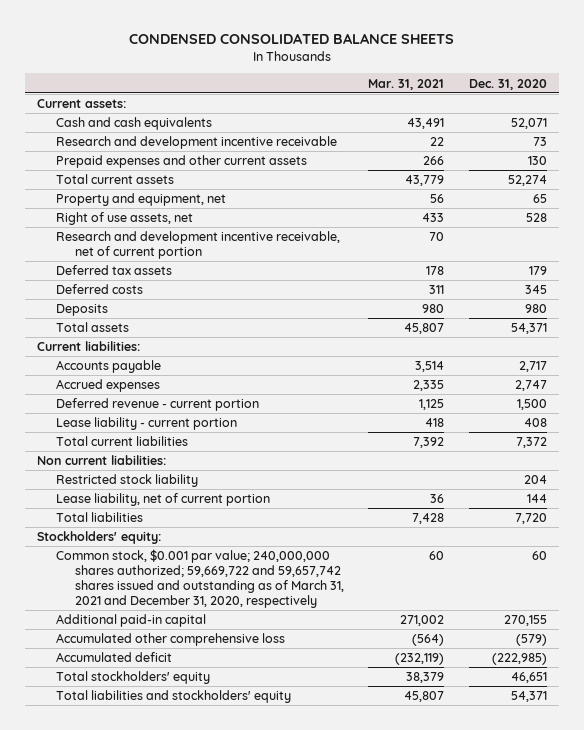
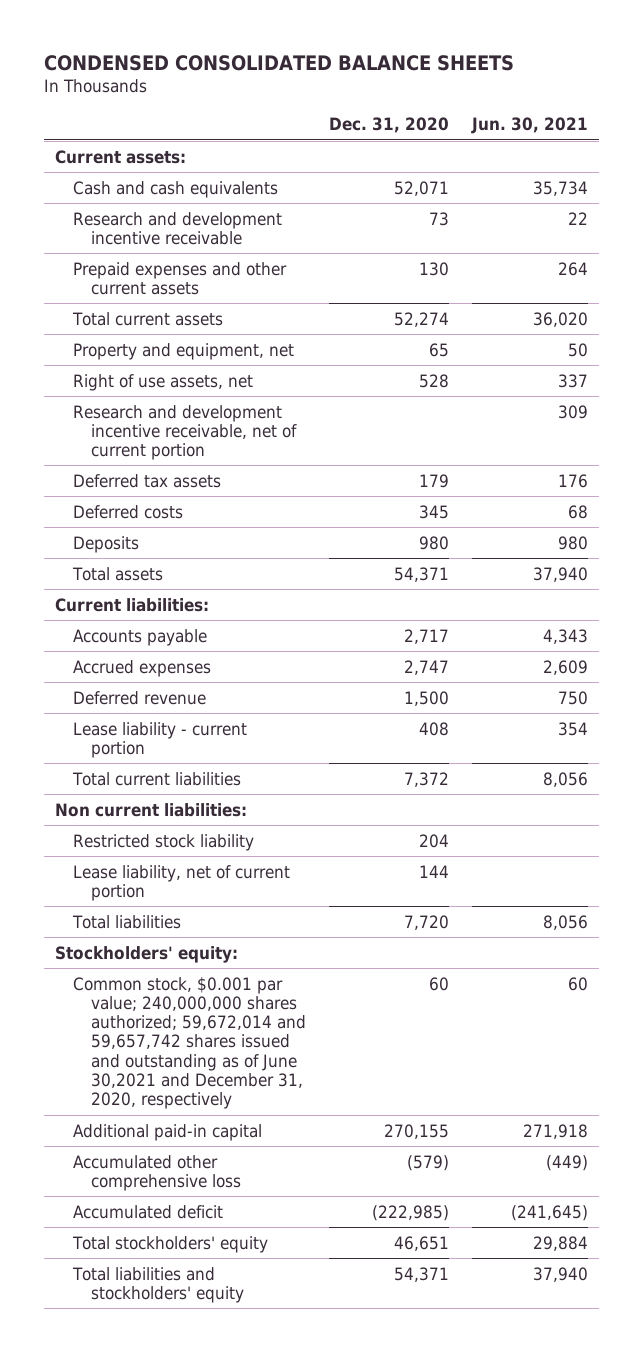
[368,78,445,90] Mar. 31, 2021 -> none
none -> [470,117,588,135] Jun. 30, 2021
[55,398,259,412] Deferred revenue - current portion -> [73,690,207,705] Deferred revenue
[55,549,344,609] Common stock, $0.001 par value; 240,000,000 shares authorized; 59,669,722 and 59,657,742 shares issued and outstanding as of March 31, 2021 and December 31, 2020, respectively -> [73,976,307,1110] Common stock, $0.001 par value; 240,000,000 shares authorized; 59,672,014 and 59,657,742 shares issued and outstanding as of June 30,2021 and December 31, 2020, respectively

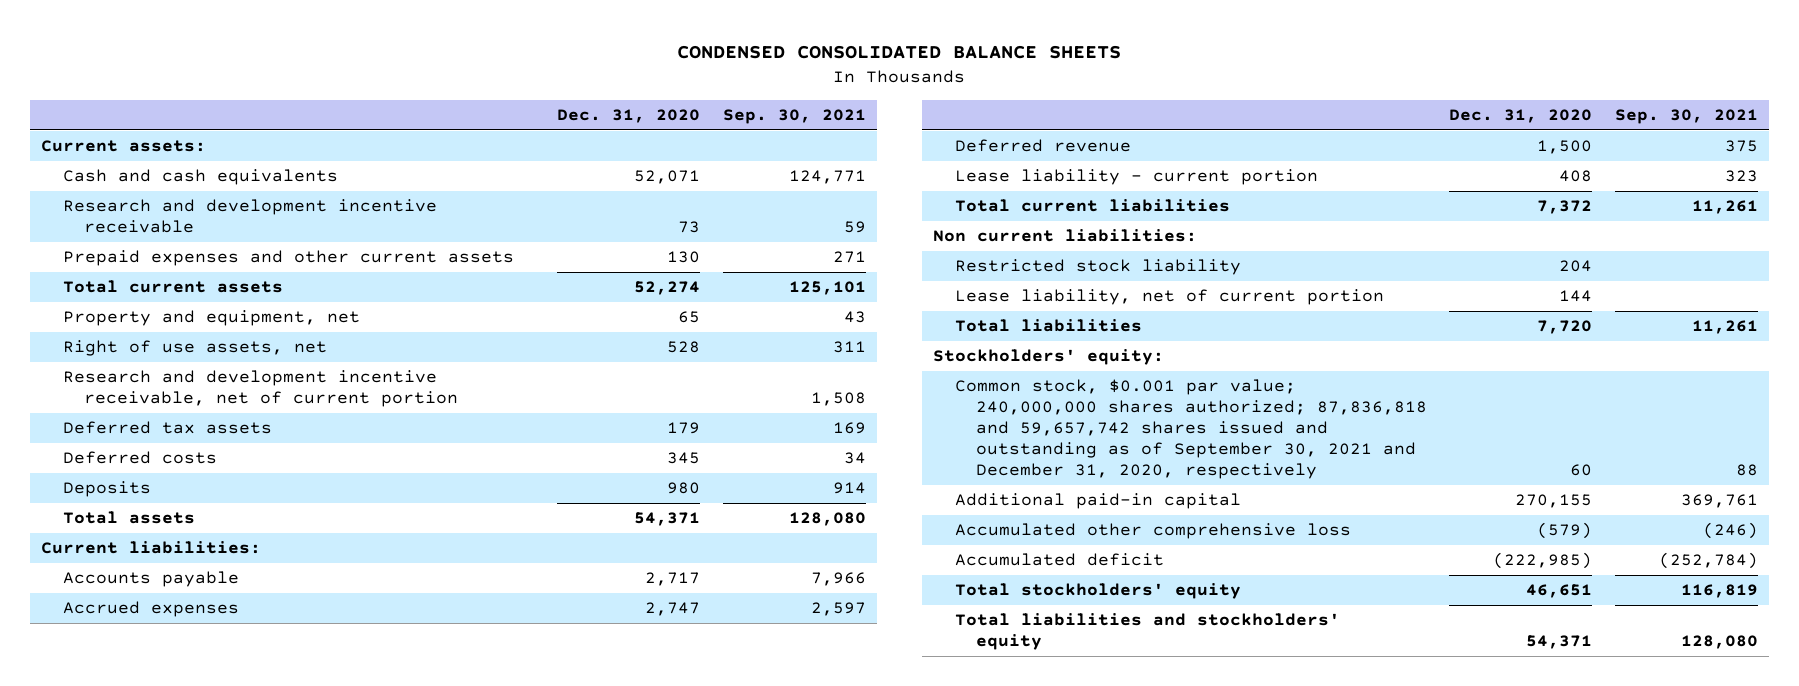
[470,117,588,135] Jun. 30, 2021 -> none
none -> [722,108,866,124] Sep. 30, 2021
[73,976,307,1110] Common stock, $0.001 par value; 240,000,000 shares authorized; 59,672,014 and 59,657,742 shares issued and outstanding as of June 30,2021 and December 31, 2020, respectively -> [954,379,1428,480] Common stock, $0.001 par value; 240,000,000 shares authorized; 87,836,818 and 59,657,742 shares issued and outstanding as of September 30, 2021 and December 31, 2020, respectively

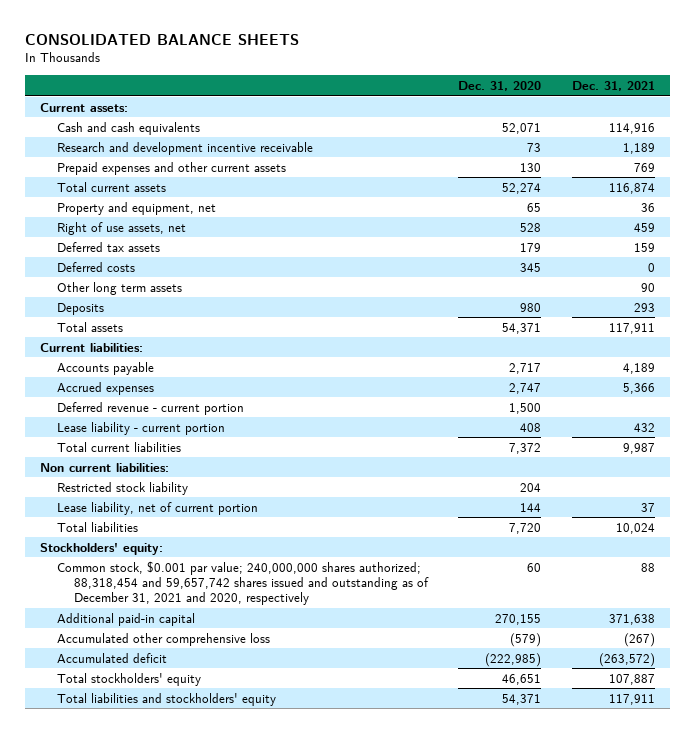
[677,44,1122,59] CONDENSED CONSOLIDATED BALANCE SHEETS -> [24,33,299,45] CONSOLIDATED BALANCE SHEETS
[722,108,866,124] Sep. 30, 2021 -> none
none -> [571,81,655,92] Dec. 31, 2021
[62,370,459,408] Research and development incentive receivable, net of current portion -> none
none -> [57,281,183,295] Other long term assets
[954,139,1131,153] Deferred revenue -> [57,401,245,415] Deferred revenue - current portion
[954,379,1428,480] Common stock, $0.001 par value; 240,000,000 shares authorized; 87,836,818 and 59,657,742 shares issued and outstanding as of September 30, 2021 and December 31, 2020, respectively -> [57,560,430,606] Common stock, $0.001 par value; 240,000,000 shares authorized; 88,318,454 and 59,657,742 shares issued and outstanding as of December 31, 2021 and 2020, respectively

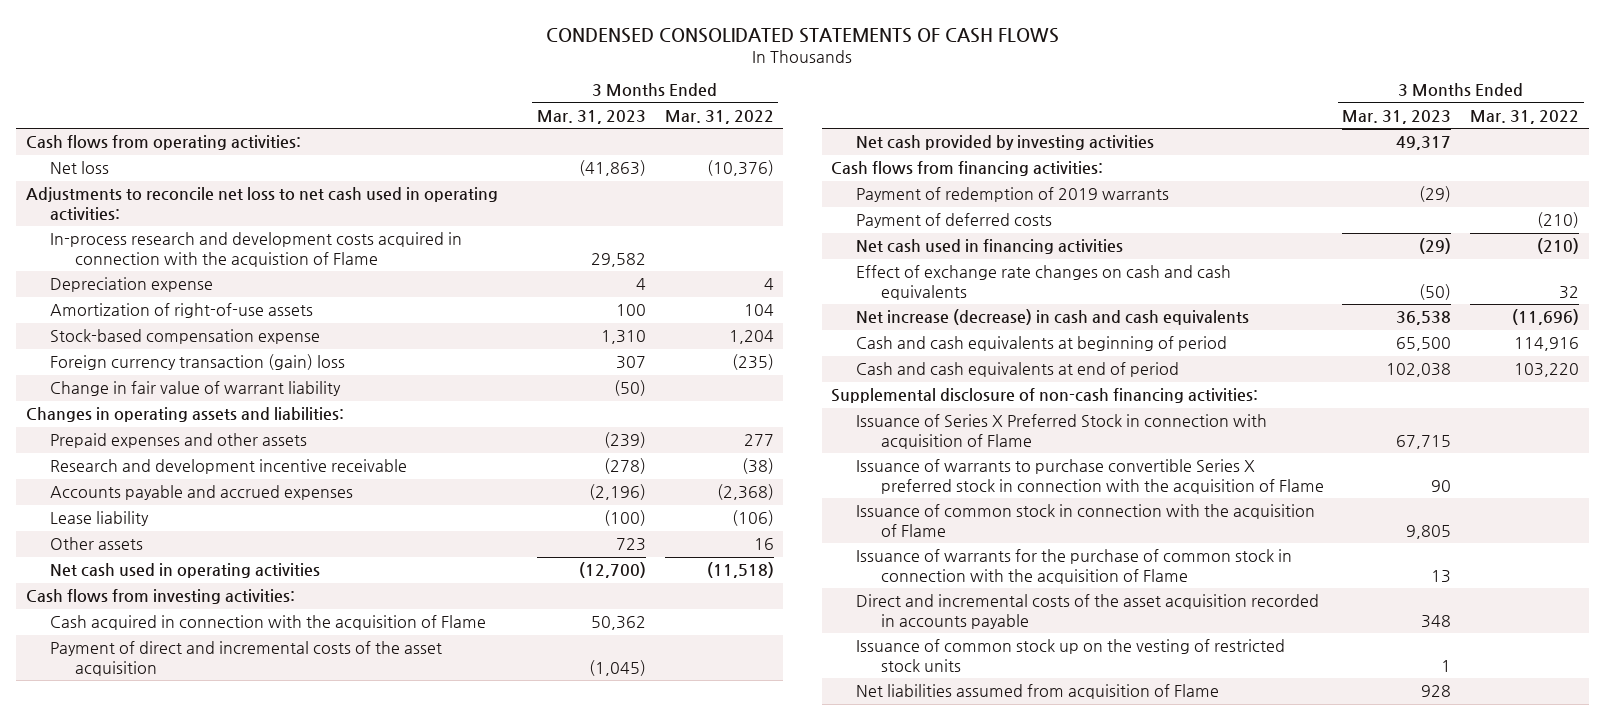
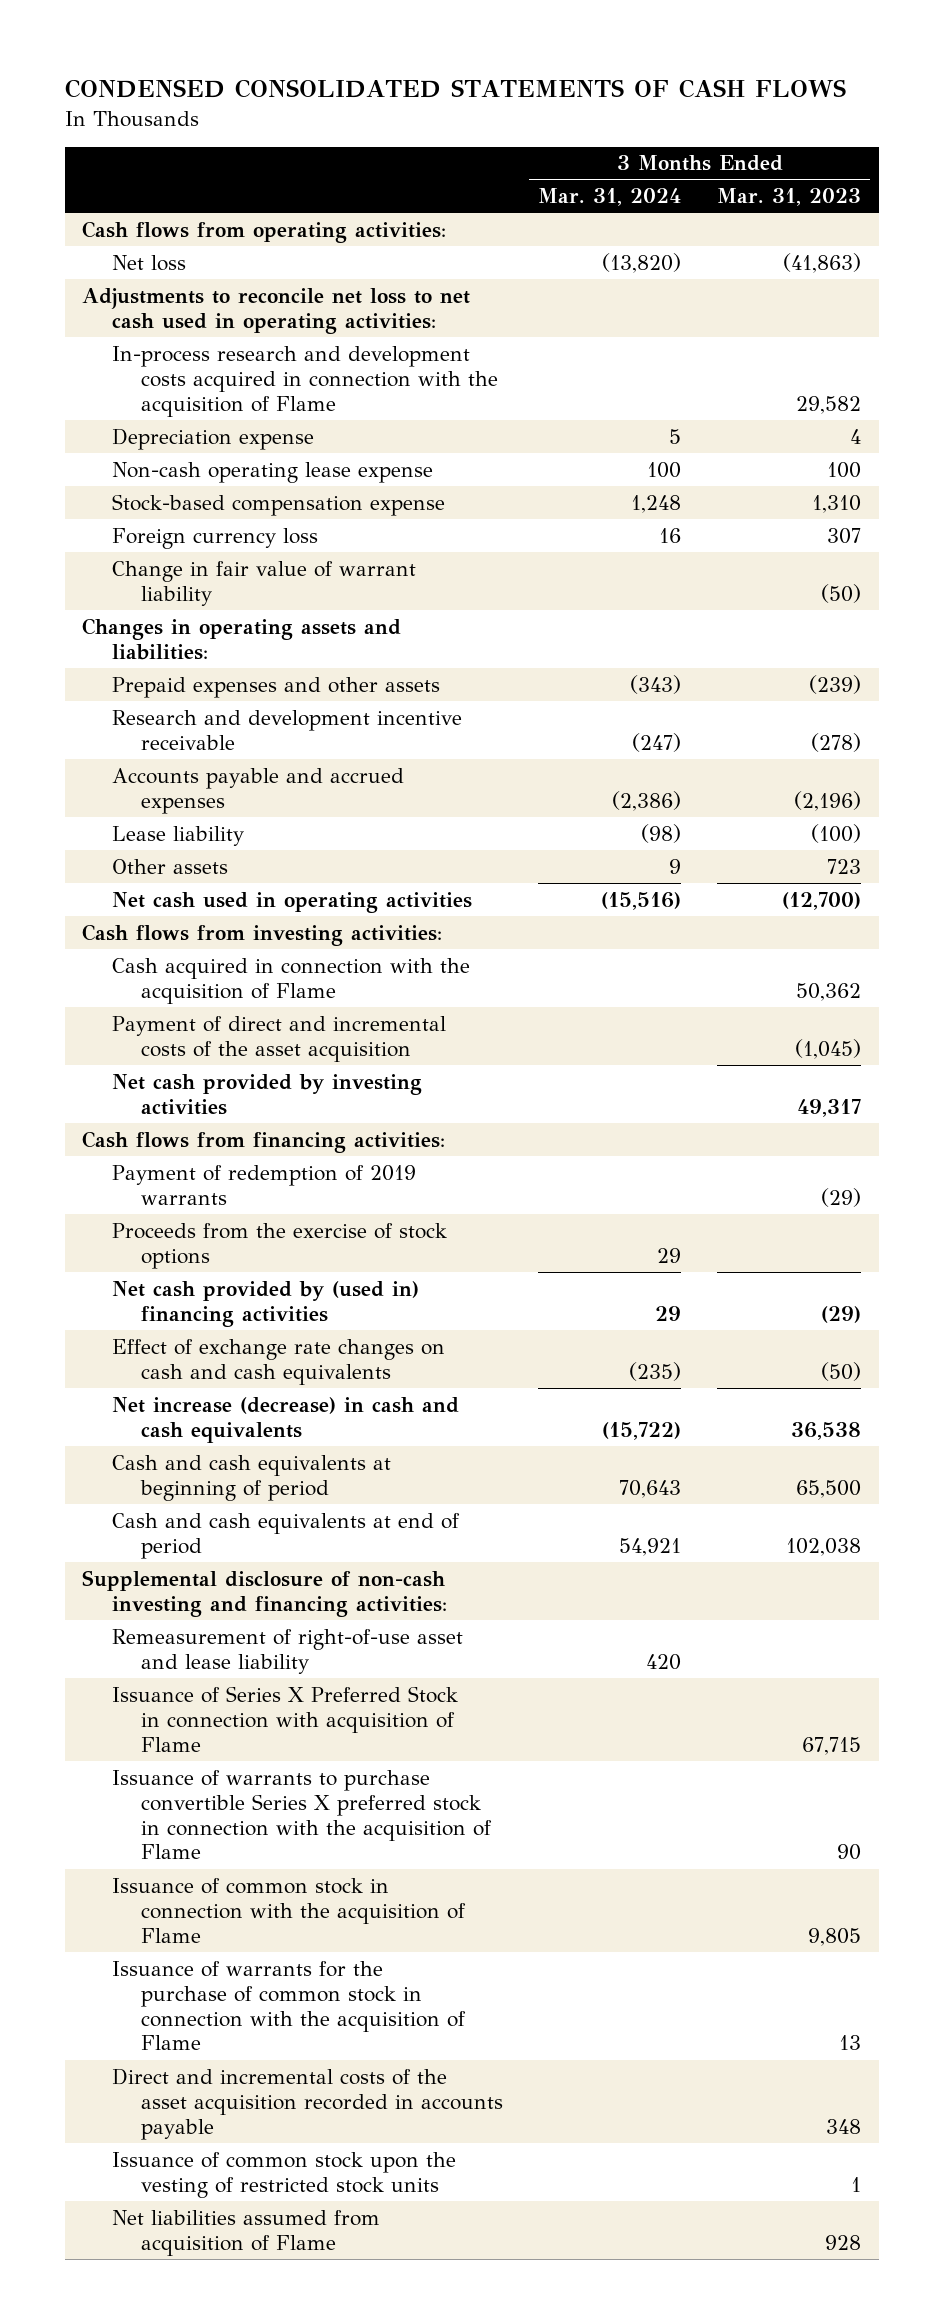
[664,110,774,125] Mar. 31, 2022 -> none
none -> [538,188,682,207] Mar. 31, 2024
[50,232,463,267] In-process research and development costs acquired in connection with the acquistion of Flame -> [111,345,498,417] In-process research and development costs acquired in connection with the acquisition of Flame
[50,303,314,319] Amortization of right-of-use assets -> [111,461,433,483] Non-cash operating lease expense
[50,354,346,371] Foreign currency transaction (gain) loss -> [111,527,318,549] Foreign currency loss
[856,213,1053,229] Payment of deferred costs -> none
none -> [111,1222,447,1269] Proceeds from the exercise of stock options
[856,239,1124,255] Net cash used in financing activities -> [111,1280,419,1327] Net cash provided by (used in) financing activities
[831,388,1259,404] Supplemental disclosure of non-cash financing activities: -> [82,1569,447,1617] Supplemental disclosure of non-cash investing and financing activities:
none -> [111,1628,463,1674] Remeasurement of right-of-use asset and lease liability
[856,639,1286,672] Issuance of common stock up on the vesting of restricted stock units -> [111,2151,456,2198] Issuance of common stock upon the vesting of restricted stock units

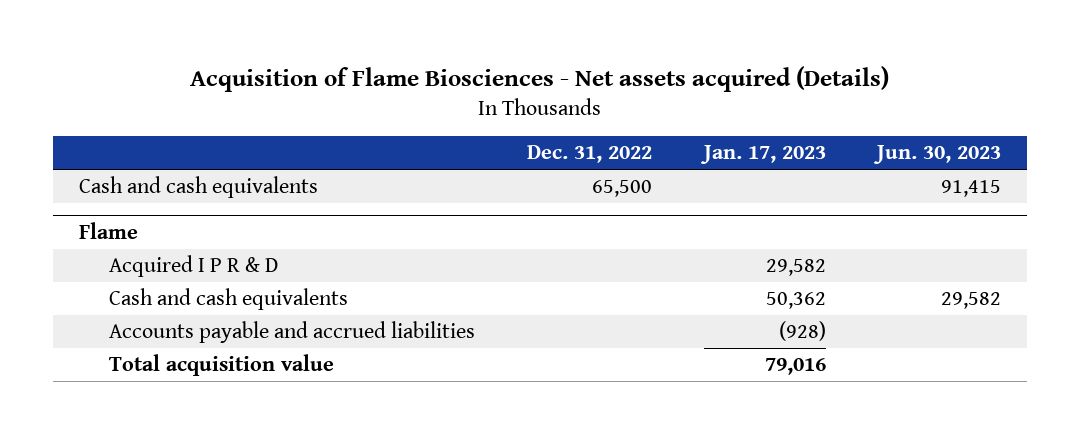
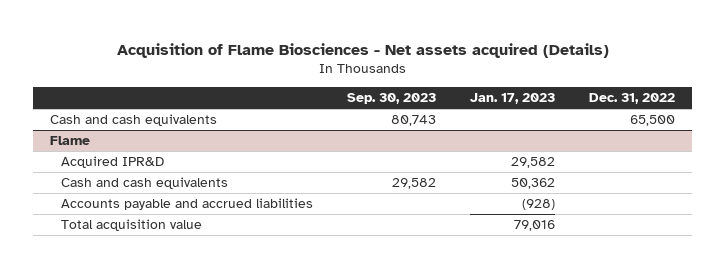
[873,145,1002,165] Jun. 30, 2023 -> none
none -> [347,93,437,105] Sep. 30, 2023
[109,255,279,278] Acquired I P R & D -> [60,156,164,169] Acquired IPR&D

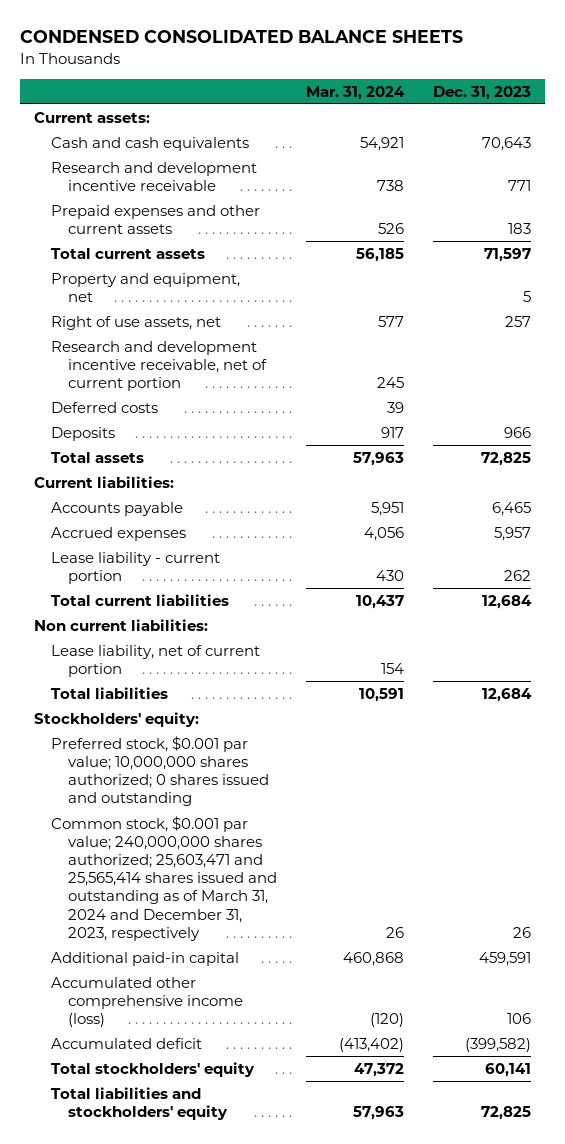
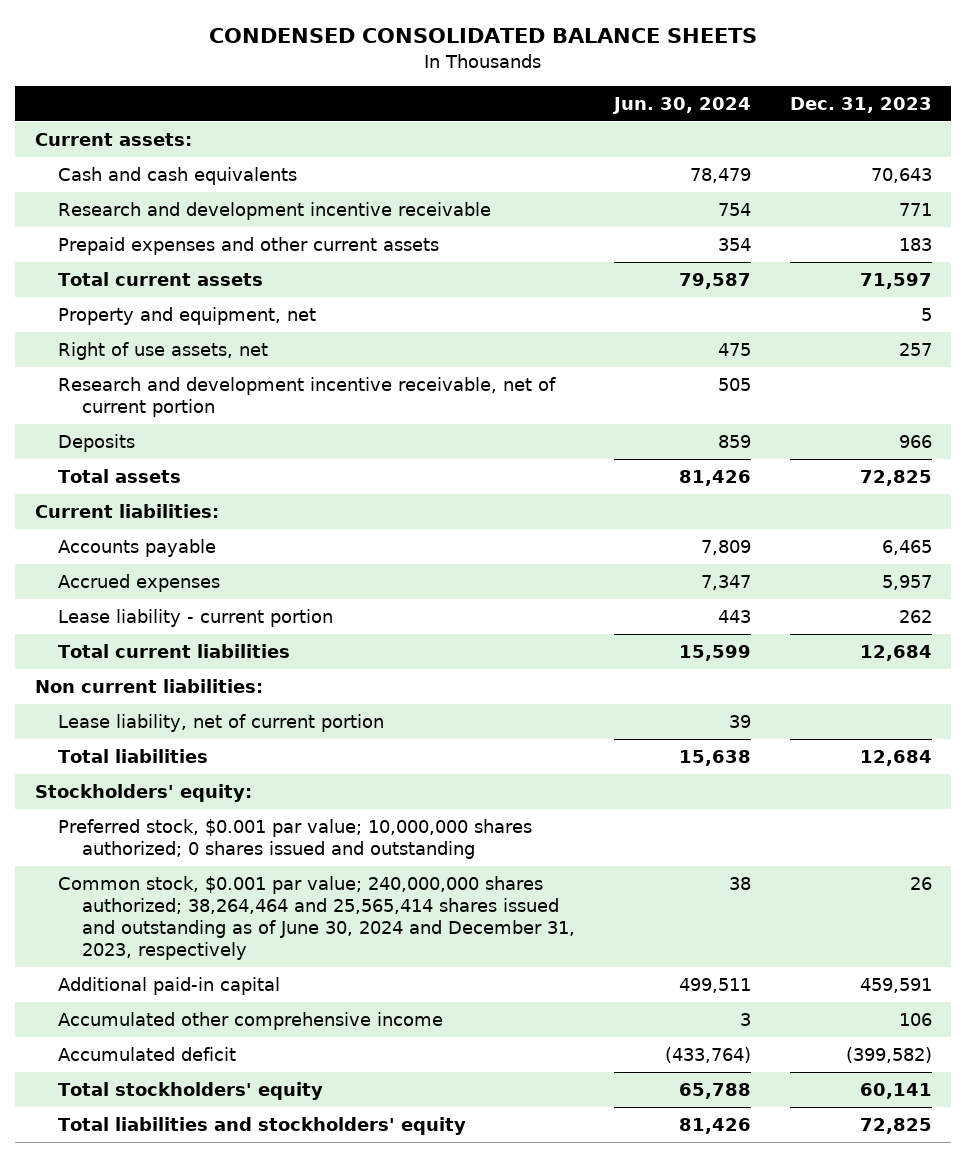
[305,85,405,100] Mar. 31, 2024 -> none
none -> [611,96,751,114] Jun. 30, 2024
[51,401,159,413] Deferred costs -> none
[51,815,278,941] Common stock, $0.001 par value; 240,000,000 shares authorized; 25,603,471 and 25,565,414 shares issued and outstanding as of March 31, 2024 and December 31, 2023, respectively -> [58,876,576,961] Common stock, $0.001 par value; 240,000,000 shares authorized; 38,264,464 and 25,565,414 shares issued and outstanding as of June 30, 2024 and December 31, 2023, respectively
[51,976,244,1028] Accumulated other comprehensive income (loss) -> [58,1012,444,1031] Accumulated other comprehensive income

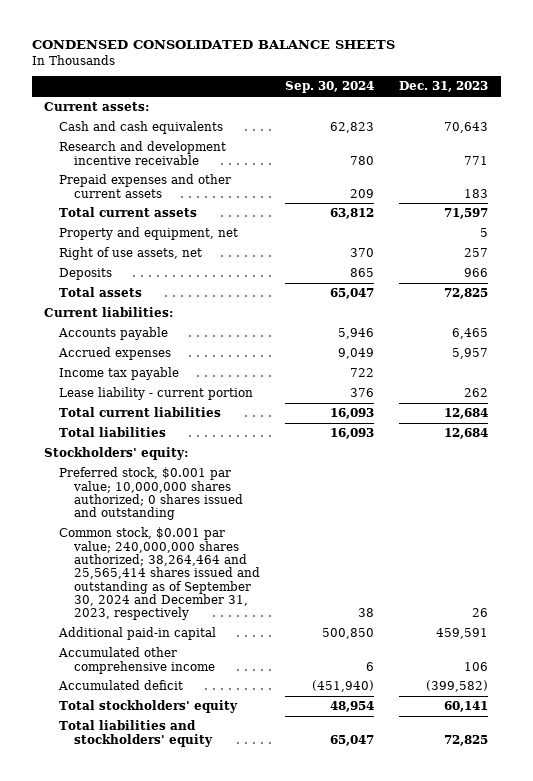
[611,96,751,114] Jun. 30, 2024 -> none
none -> [285,81,375,94] Sep. 30, 2024
[58,377,557,418] Research and development incentive receivable, net of current portion -> none
none -> [59,367,180,381] Income tax payable
[34,679,263,694] Non current liabilities: -> none
[58,714,385,733] Lease liability, net of current portion -> none
[58,876,576,961] Common stock, $0.001 par value; 240,000,000 shares authorized; 38,264,464 and 25,565,414 shares issued and outstanding as of June 30, 2024 and December 31, 2023, respectively -> [59,527,260,621] Common stock, $0.001 par value; 240,000,000 shares authorized; 38,264,464 and 25,565,414 shares issued and outstanding as of September 30, 2024 and December 31, 2023, respectively

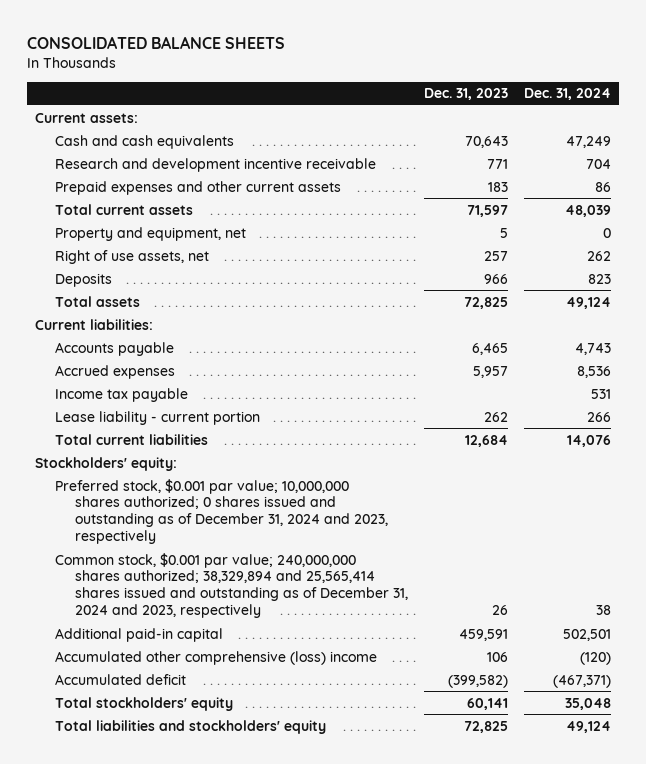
[31,40,395,50] CONDENSED CONSOLIDATED BALANCE SHEETS -> [26,35,285,49] CONSOLIDATED BALANCE SHEETS
[285,81,375,94] Sep. 30, 2024 -> none
none -> [523,88,611,101] Dec. 31, 2024
[59,427,167,438] Total liabilities -> none
[59,467,243,521] Preferred stock, $0.001 par value; 10,000,000 shares authorized; 0 shares issued and outstanding -> [54,478,389,545] Preferred stock, $0.001 par value; 10,000,000 shares authorized; 0 shares issued and outstanding as of December 31, 2024 and 2023, respectively
[59,527,260,621] Common stock, $0.001 par value; 240,000,000 shares authorized; 38,264,464 and 25,565,414 shares issued and outstanding as of September 30, 2024 and December 31, 2023, respectively -> [54,552,409,619] Common stock, $0.001 par value; 240,000,000 shares authorized; 38,329,894 and 25,565,414 shares issued and outstanding as of December 31, 2024 and 2023, respectively
[58,647,215,674] Accumulated other comprehensive income -> [54,650,377,665] Accumulated other comprehensive (loss) income

